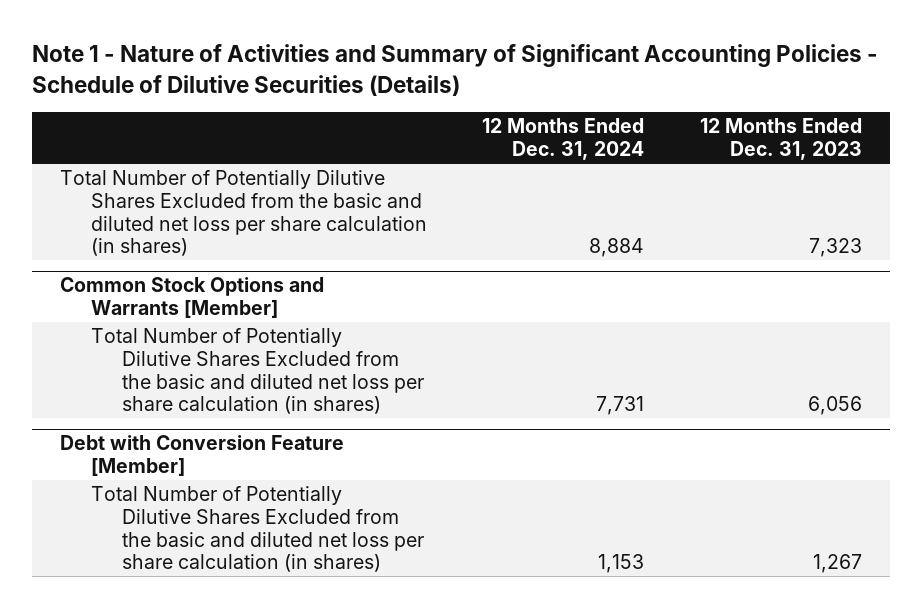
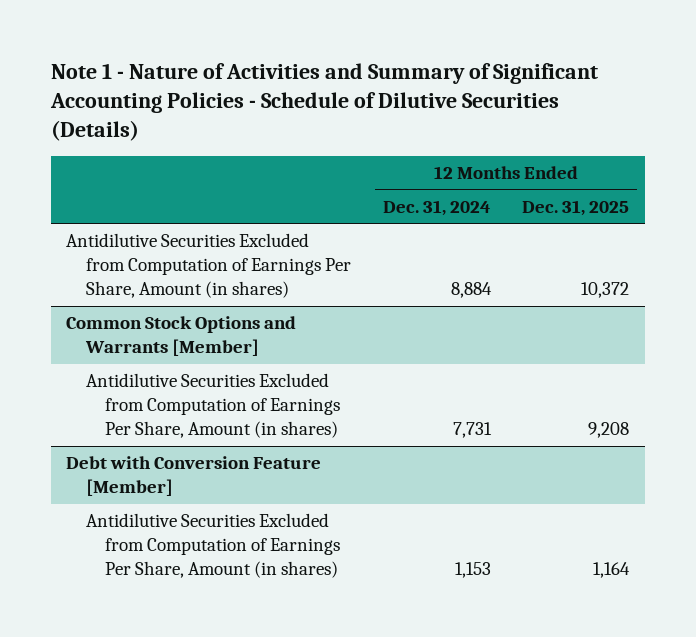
[699,118,862,161] 12 Months Ended Dec. 31, 2023 -> none
none -> [522,199,630,216] Dec. 31, 2025
[59,170,428,257] Total Number of Potentially Dilutive Shares Excluded from the basic and diluted net loss per share calculation (in shares) -> [66,233,351,299] Antidilutive Securities Excluded from Computation of Earnings Per Share, Amount (in shares)
[91,328,425,415] Total Number of Potentially Dilutive Shares Excluded from the basic and diluted net loss per share calculation (in shares) -> [85,373,341,439] Antidilutive Securities Excluded from Computation of Earnings Per Share, Amount (in shares)
[91,486,425,573] Total Number of Potentially Dilutive Shares Excluded from the basic and diluted net loss per share calculation (in shares) -> [85,513,341,579] Antidilutive Securities Excluded from Computation of Earnings Per Share, Amount (in shares)

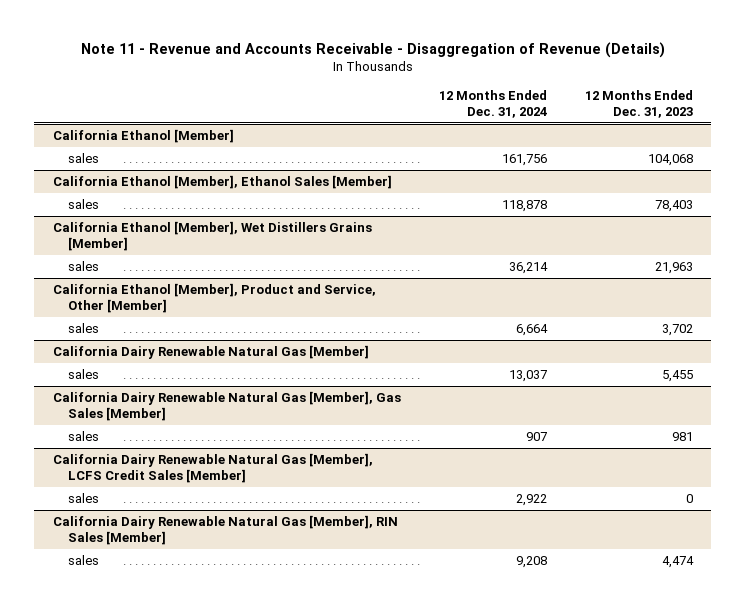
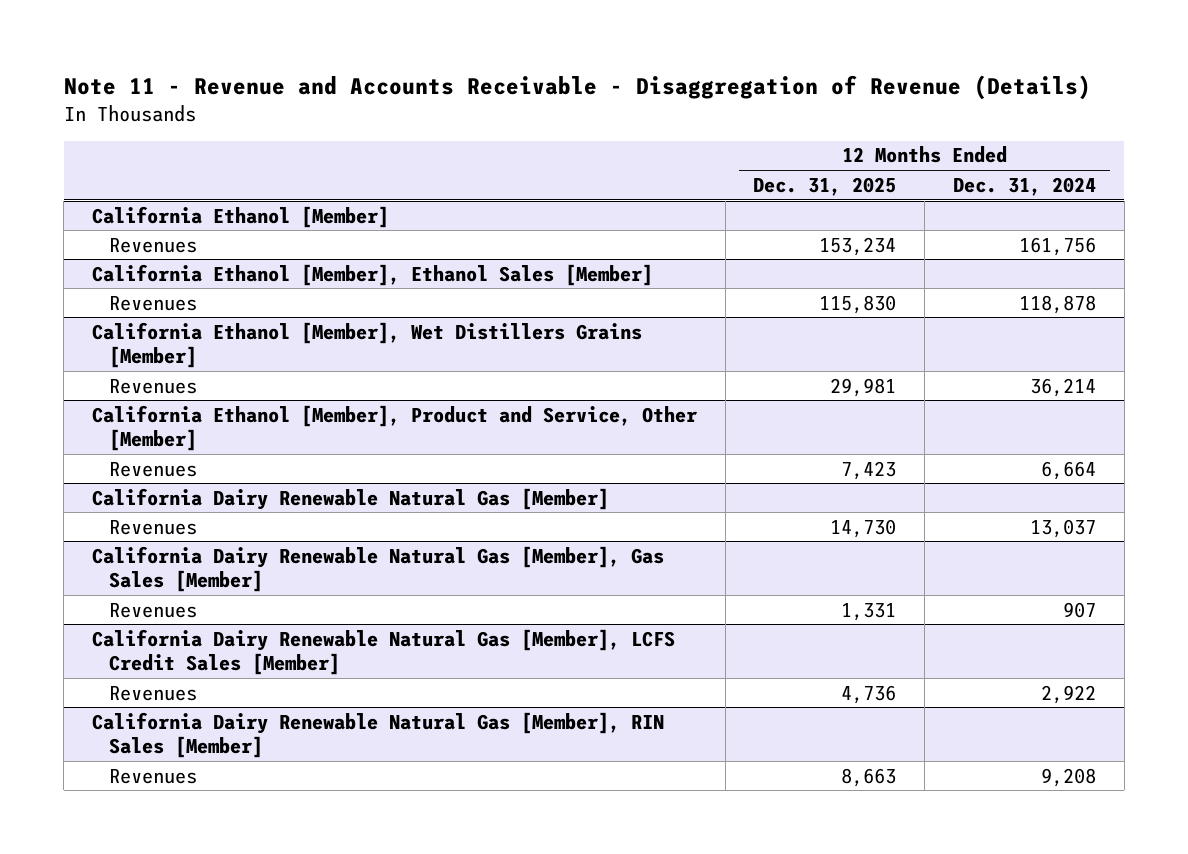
[584,89,693,118] 12 Months Ended Dec. 31, 2023 -> none
none -> [753,176,897,196] Dec. 31, 2025
[68,152,100,163] sales -> [109,237,198,253] Revenues
[68,198,100,209] sales -> [109,295,198,311] Revenues
[68,260,100,271] sales -> [109,378,198,394] Revenues
[68,322,100,333] sales -> [109,461,198,477] Revenues
[68,368,100,379] sales -> [109,519,198,535] Revenues
[68,430,100,441] sales -> [109,602,198,618] Revenues
[68,492,100,503] sales -> [109,685,198,701] Revenues
[68,554,100,565] sales -> [109,768,198,784] Revenues

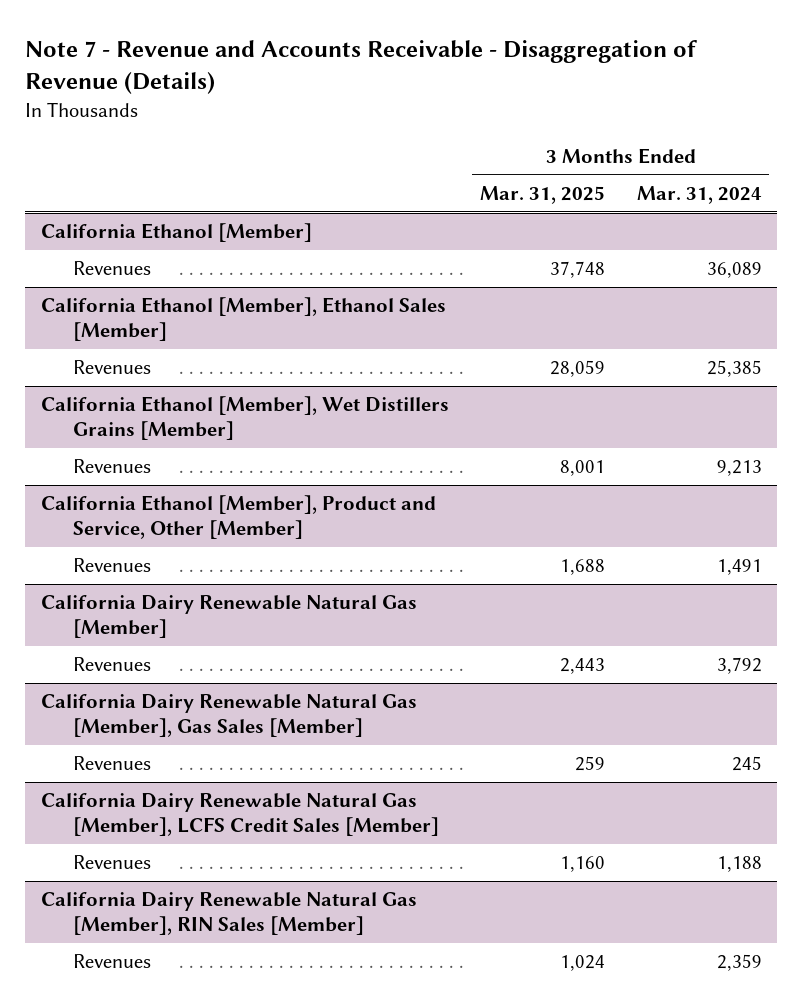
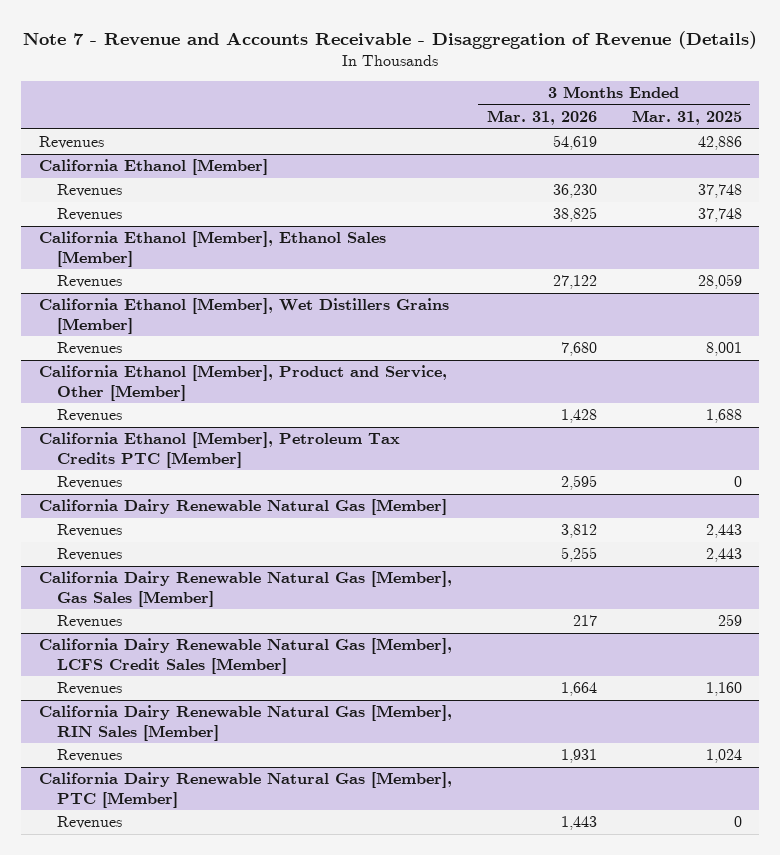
[636,185,762,204] Mar. 31, 2024 -> none
none -> [486,110,597,126] Mar. 31, 2026
none -> [38,136,104,150] Revenues
none -> [57,208,123,222] Revenues
none -> [38,432,400,468] California Ethanol [Member], Petroleum Tax Credits PTC [Member]
none -> [57,476,123,490] Revenues
none -> [57,548,123,562] Revenues
none -> [38,772,452,808] California Dairy Renewable Natural Gas [Member], PTC [Member]
none -> [57,816,123,830] Revenues

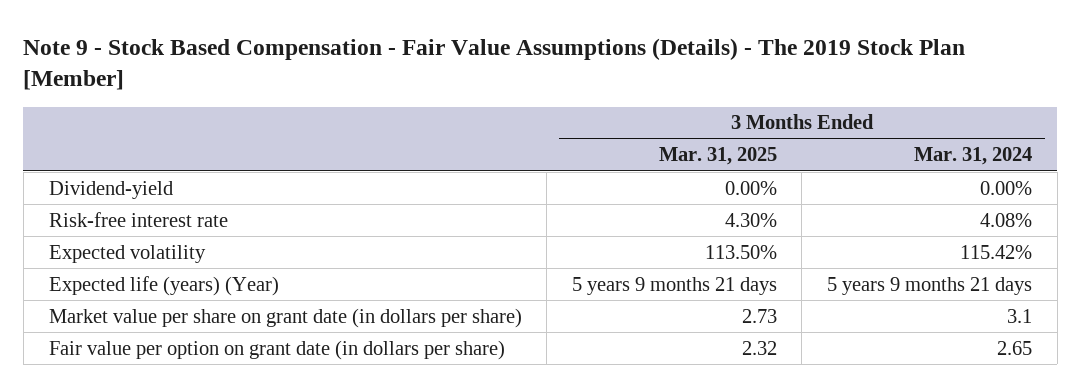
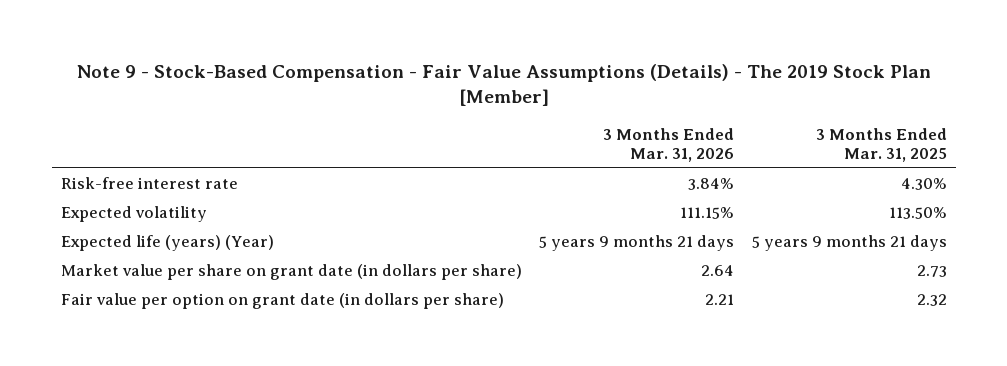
[23,37,966,91] Note 9 - Stock Based Compensation - Fair Value Assumptions (Details) - The 2019 Stock Plan [Member] -> [76,63,931,107] Note 9 - Stock-Based Compensation - Fair Value Assumptions (Details) - The 2019 Stock Plan [Member]
[914,147,1033,166] Mar. 31, 2024 -> none
none -> [603,127,735,162] 3 Months Ended Mar. 31, 2026
[48,180,173,199] Dividend-yield -> none

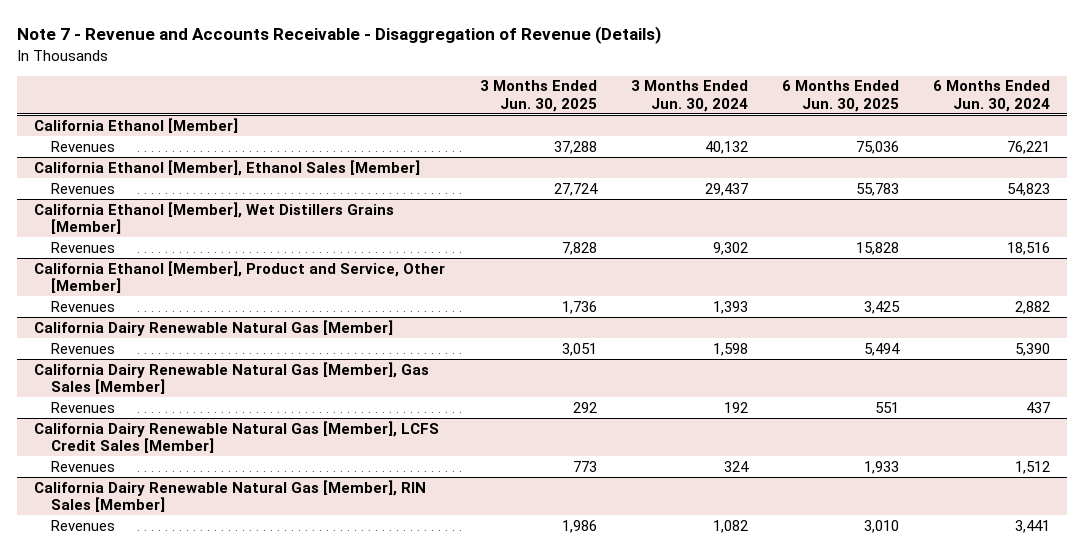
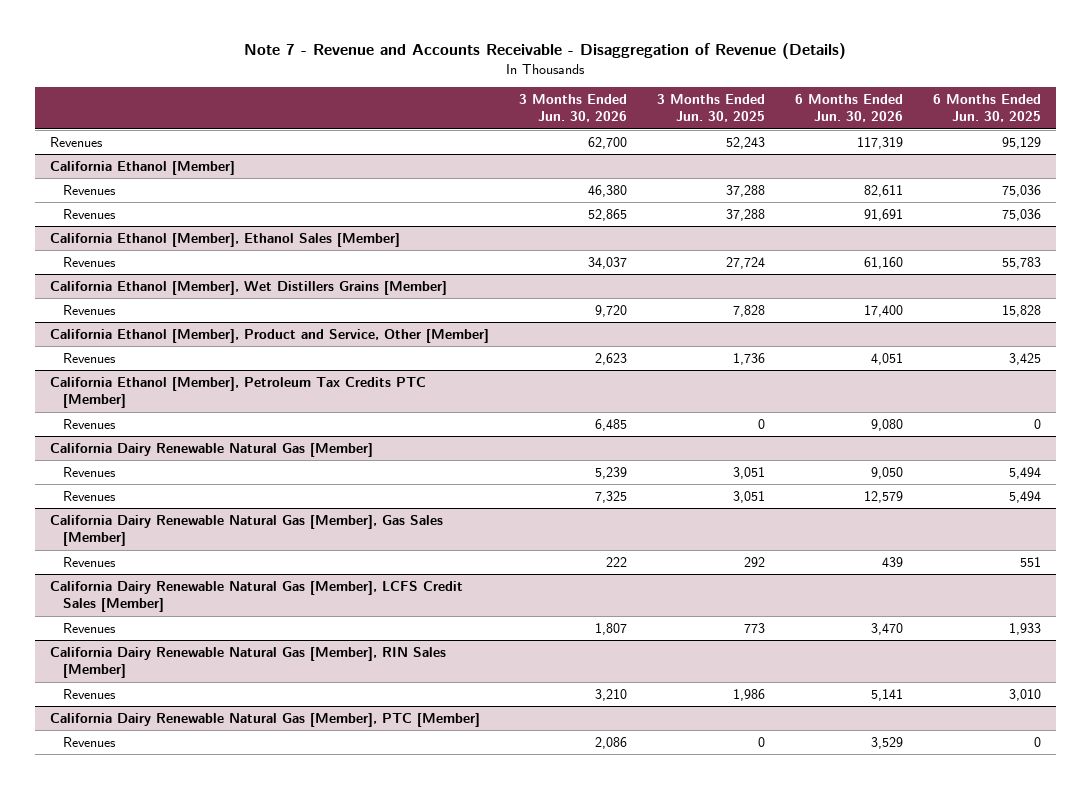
[630,80,748,112] 3 Months Ended Jun. 30, 2024 -> none
[933,80,1051,112] 6 Months Ended Jun. 30, 2024 -> none
none -> [518,93,627,123] 3 Months Ended Jun. 30, 2026
none -> [795,93,904,123] 6 Months Ended Jun. 30, 2026
none -> [49,136,103,147] Revenues
none -> [63,208,117,219] Revenues
none -> [49,376,426,409] California Ethanol [Member], Petroleum Tax Credits PTC [Member]
none -> [63,418,117,429] Revenues
none -> [63,490,117,501] Revenues
none -> [49,712,480,727] California Dairy Renewable Natural Gas [Member], PTC [Member]
none -> [63,736,117,747] Revenues

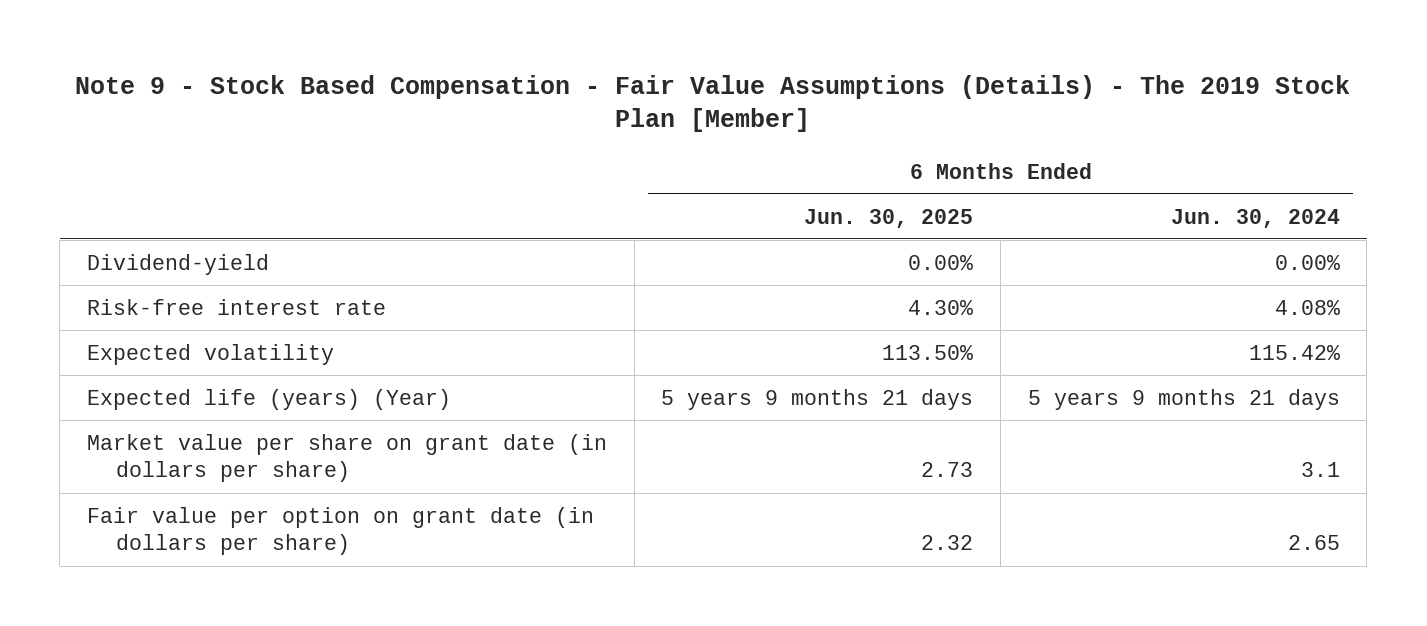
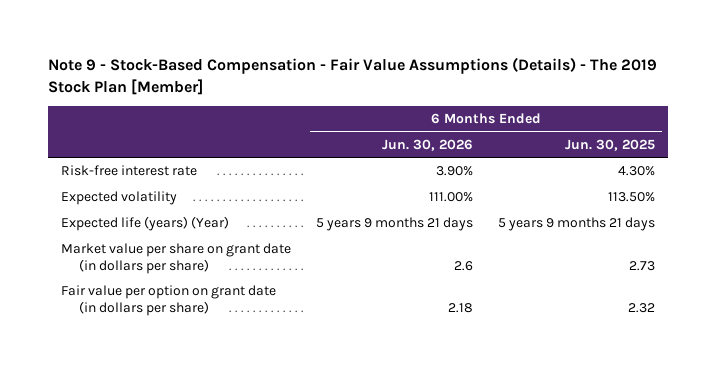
[75,74,1351,133] Note 9 - Stock Based Compensation - Fair Value Assumptions (Details) - The 2019 Stock Plan [Member] -> [48,57,658,96] Note 9 - Stock-Based Compensation - Fair Value Assumptions (Details) - The 2019 Stock Plan [Member]
[1170,208,1340,228] Jun. 30, 2024 -> none
none -> [382,139,474,152] Jun. 30, 2026
[87,253,270,275] Dividend-yield -> none

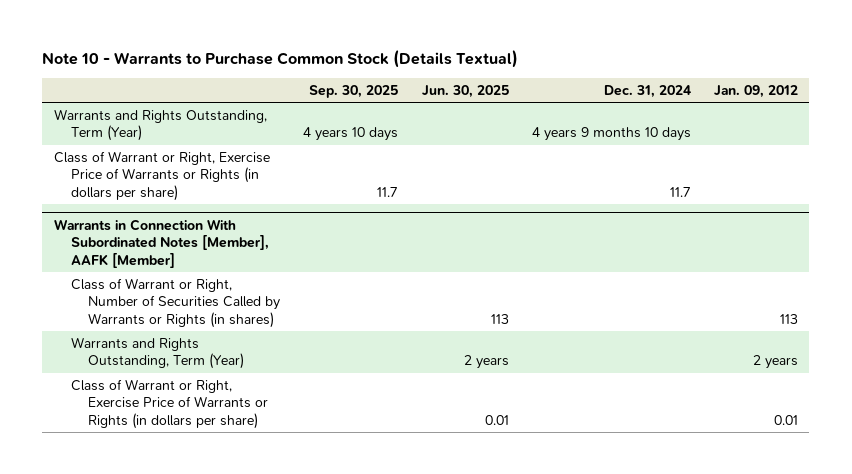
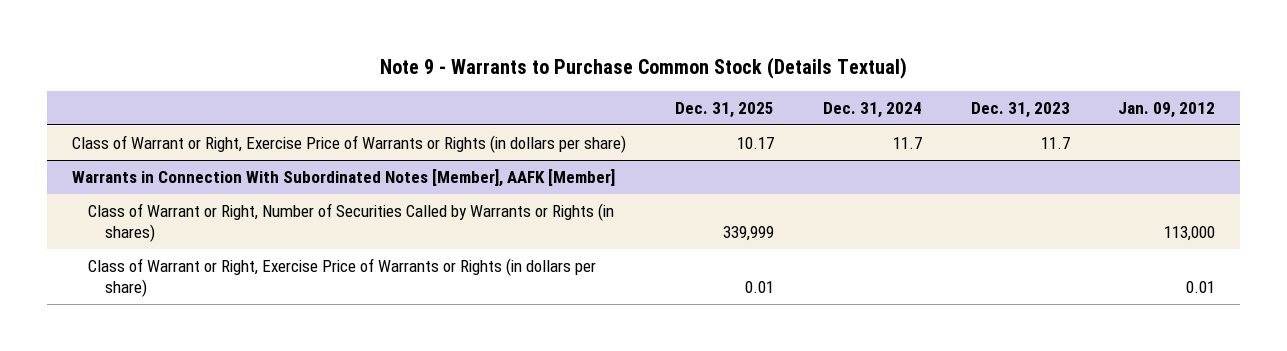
[42,50,519,69] Note 10 - Warrants to Purchase Common Stock (Details Textual) -> [379,56,907,79] Note 9 - Warrants to Purchase Common Stock (Details Textual)
[309,84,399,98] Sep. 30, 2025 -> none
[421,84,509,98] Jun. 30, 2025 -> none
none -> [674,102,774,119] Dec. 31, 2025
none -> [970,102,1070,119] Dec. 31, 2023
[53,108,267,142] Warrants and Rights Outstanding, Term (Year) -> none
[71,336,245,370] Warrants and Rights Outstanding, Term (Year) -> none
[779,313,798,324] 113 -> [1164,225,1216,241] 113,000

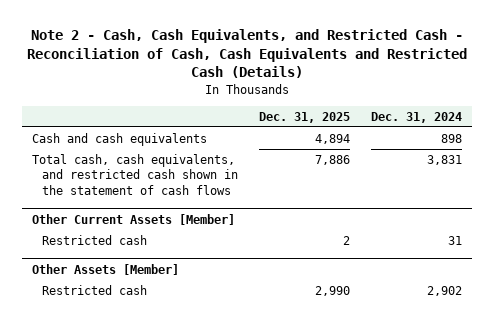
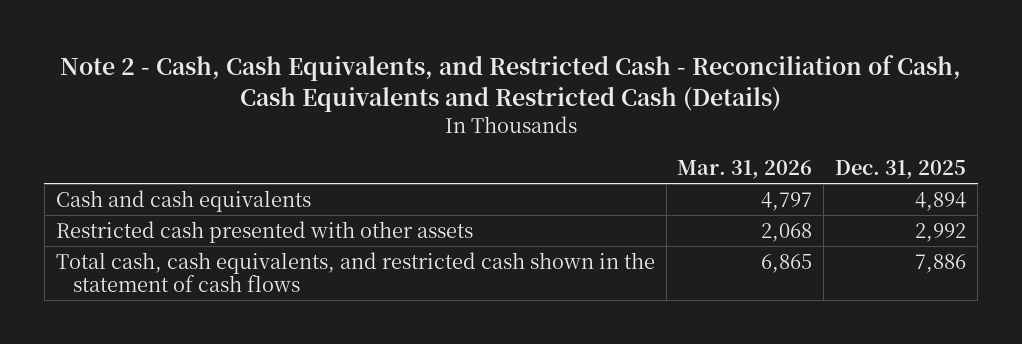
[370,111,462,123] Dec. 31, 2024 -> none
none -> [677,160,813,180] Mar. 31, 2026
none -> [55,220,473,243] Restricted cash presented with other assets
[32,213,236,225] Other Current Assets [Member] -> none
[41,234,147,245] Restricted cash -> none
[32,263,180,275] Other Assets [Member] -> none
[41,284,147,295] Restricted cash -> none

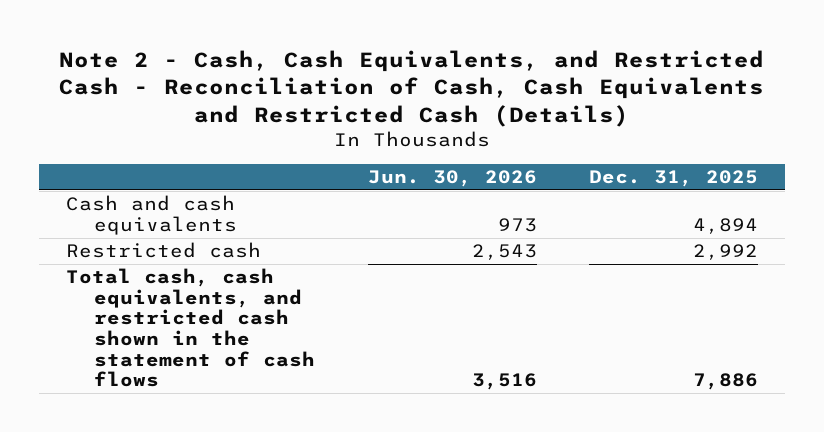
[677,160,813,180] Mar. 31, 2026 -> none
none -> [367,170,537,188] Jun. 30, 2026
[55,220,473,243] Restricted cash presented with other assets -> [65,242,261,259] Restricted cash

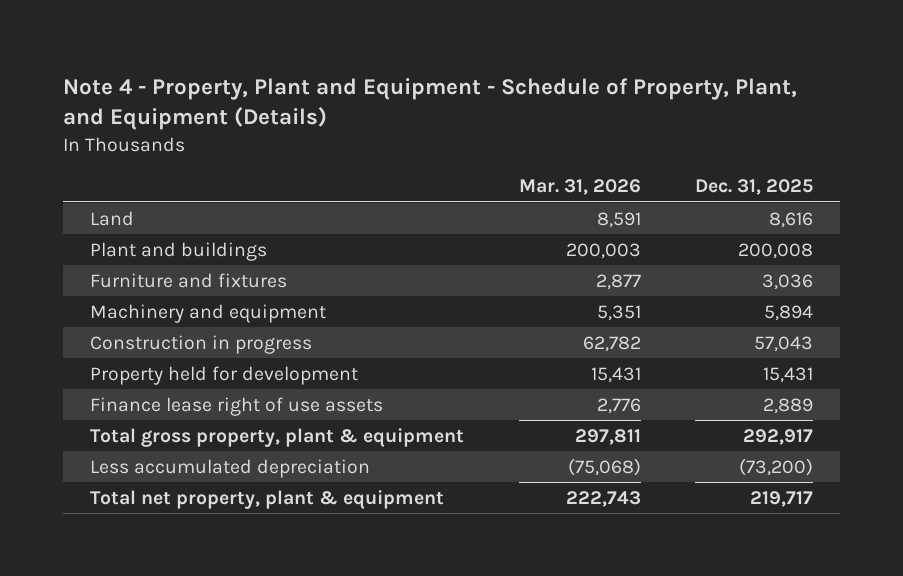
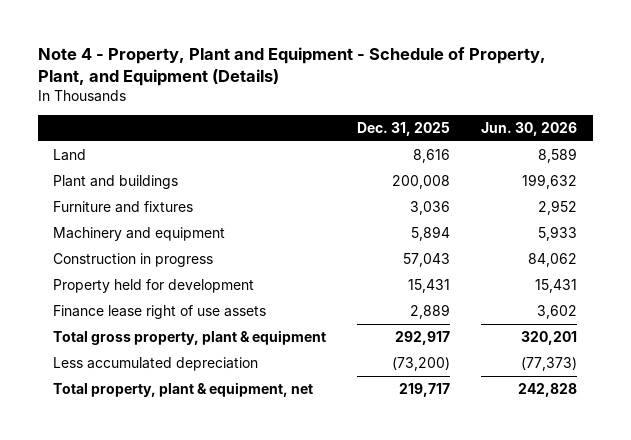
[518,179,641,196] Mar. 31, 2026 -> none
none -> [481,122,578,137] Jun. 30, 2026
[90,489,445,509] Total net property, plant & equipment -> [53,382,314,398] Total property, plant & equipment, net

